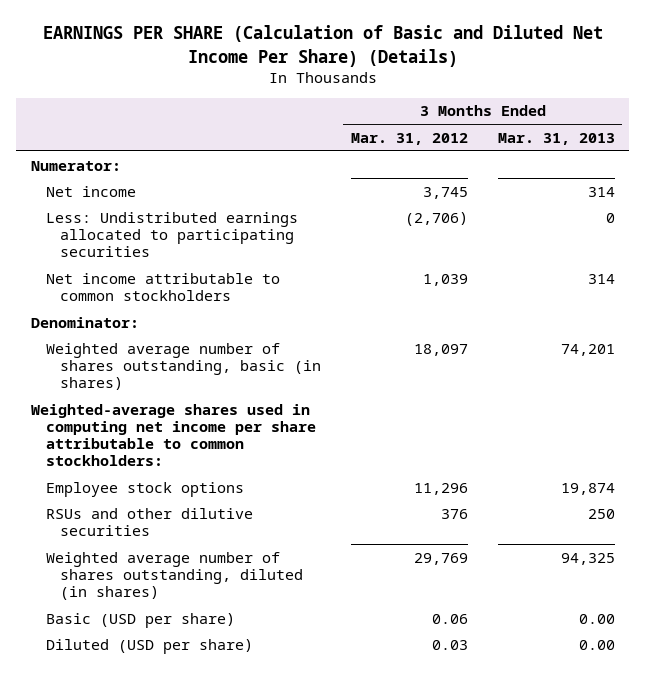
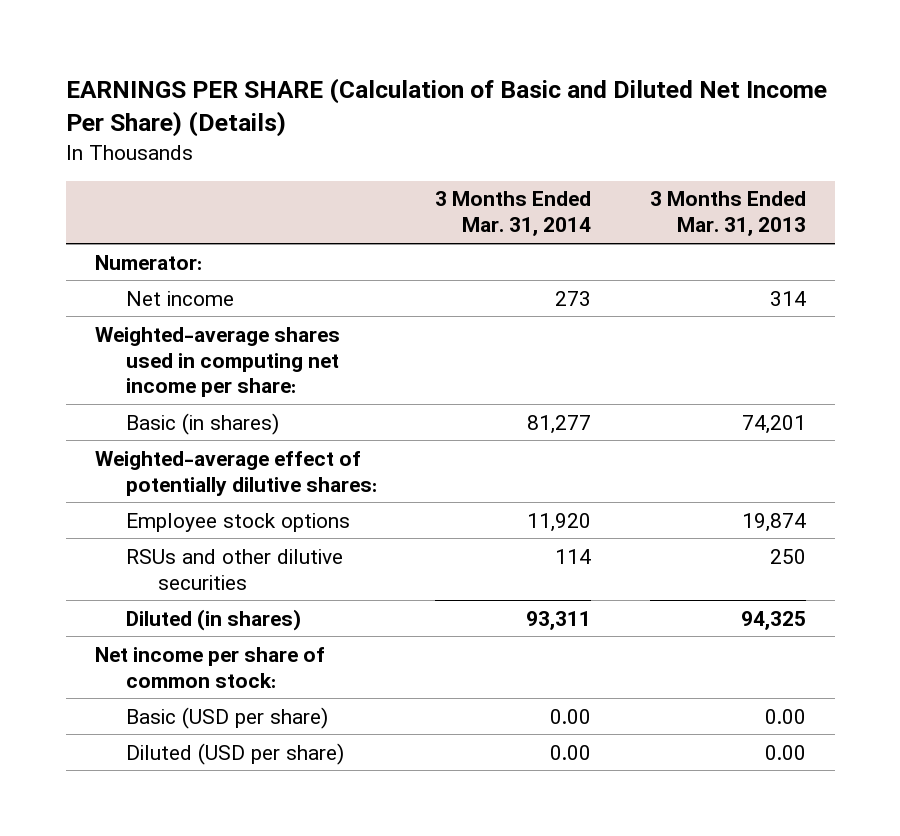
[350,132,468,145] Mar. 31, 2012 -> none
none -> [435,191,592,237] 3 Months Ended Mar. 31, 2014
[45,211,298,257] Less: Undistributed earnings allocated to participating securities -> none
[45,272,280,301] Net income attributable to common stockholders -> none
[31,316,140,328] Denominator: -> none
none -> [94,326,340,398] Weighted-average shares used in computing net income per share:
[45,342,321,390] Weighted average number of shares outstanding, basic (in shares) -> [126,412,280,435] Basic (in shares)
[31,403,316,466] Weighted-average shares used in computing net income per share attributable to common stockholders: -> [94,450,378,496] Weighted-average effect of potentially dilutive shares:
[45,551,303,600] Weighted average number of shares outstanding, diluted (in shares) -> [126,608,302,631] Diluted (in shares)
none -> [94,646,325,688] Net income per share of common stock:

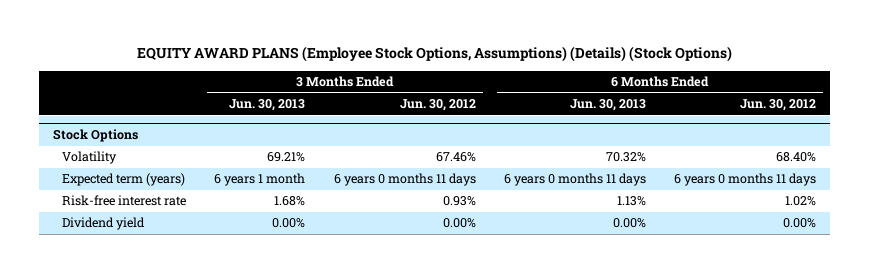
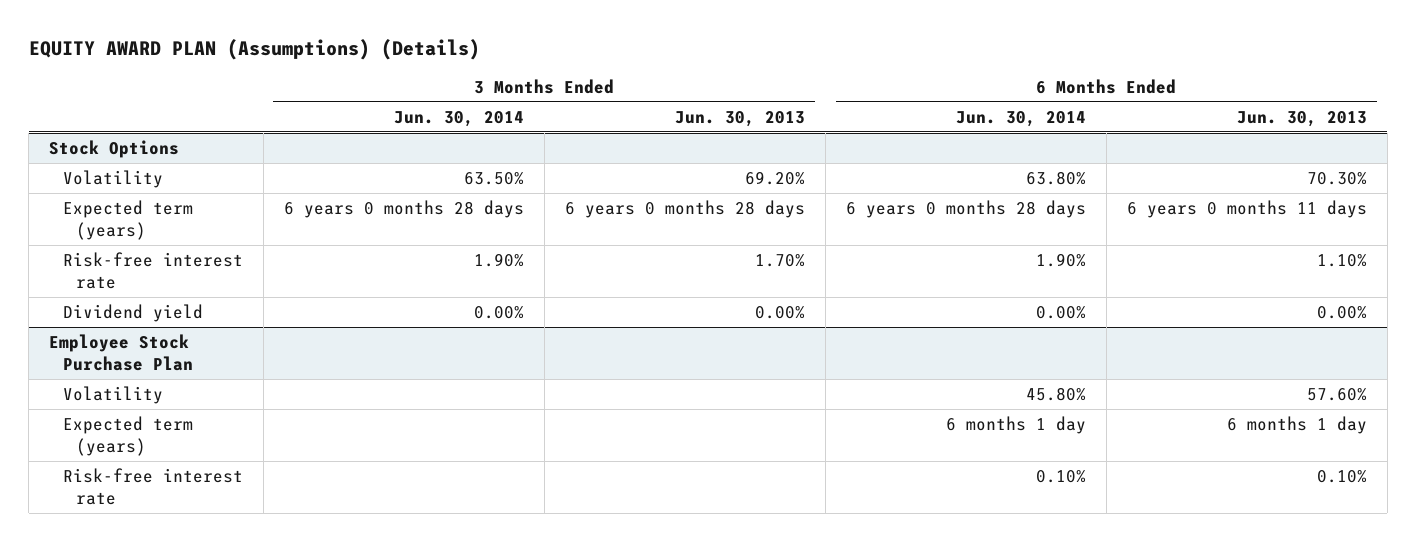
[136,46,732,63] EQUITY AWARD PLANS (Employee Stock Options, Assumptions) (Details) (Stock Options) -> [28,39,480,61] EQUITY AWARD PLAN (Assumptions) (Details)
[399,99,476,112] Jun. 30, 2012 -> none
[740,99,817,112] Jun. 30, 2012 -> none
none -> [393,110,524,127] Jun. 30, 2014
none -> [955,110,1086,127] Jun. 30, 2014
[267,152,306,163] 69.21% -> [744,170,805,185] 69.20%
[606,152,647,163] 70.32% -> [1306,171,1367,185] 70.30%
[214,173,306,187] 6 years 1 month -> [564,199,805,218] 6 years 0 months 28 days
[274,196,306,207] 1.68% -> [754,253,805,267] 1.70%
[617,196,647,207] 1.13% -> [1316,253,1367,267] 1.10%
none -> [49,333,193,371] Employee Stock Purchase Plan
none -> [62,385,163,404] Volatility
none -> [62,415,193,456] Expected term (years)
none -> [62,467,243,505] Risk-free interest rate

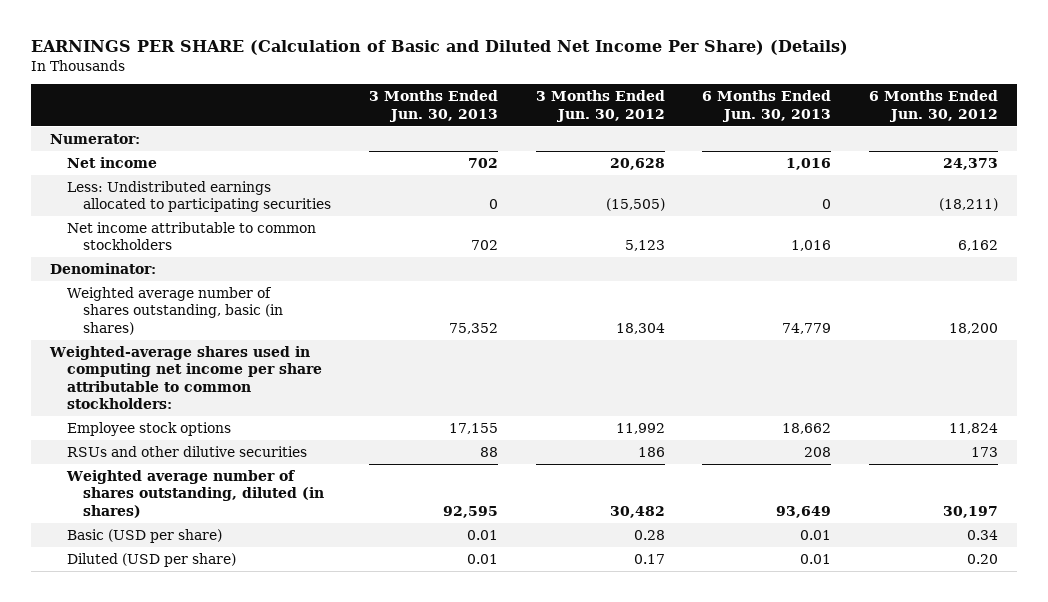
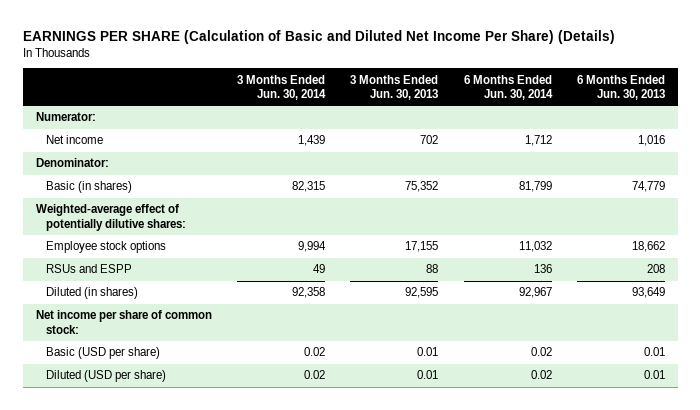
[535,90,665,122] 3 Months Ended Jun. 30, 2012 -> none
[869,90,999,122] 6 Months Ended Jun. 30, 2012 -> none
none -> [236,74,326,101] 3 Months Ended Jun. 30, 2014
none -> [463,74,553,101] 6 Months Ended Jun. 30, 2014
[66,180,332,213] Less: Undistributed earnings allocated to participating securities -> none
[66,221,316,251] Net income attributable to common stockholders -> none
[66,286,284,335] Weighted average number of shares outstanding, basic (in shares) -> [45,181,132,194] Basic (in shares)
[49,345,322,410] Weighted-average shares used in computing net income per share attributable to common stockholders: -> [35,204,186,231] Weighted-average effect of potentially dilutive shares:
[66,445,307,457] RSUs and other dilutive securities -> [45,264,132,274] RSUs and ESPP
[65,469,325,518] Weighted average number of shares outstanding, diluted (in shares) -> [45,287,138,300] Diluted (in shares)
none -> [35,310,212,334] Net income per share of common stock:

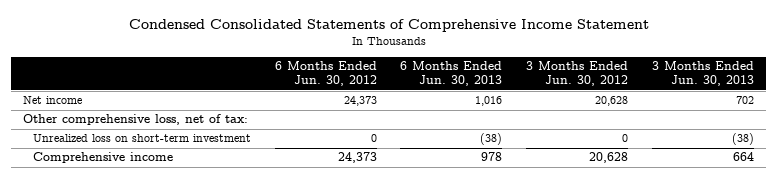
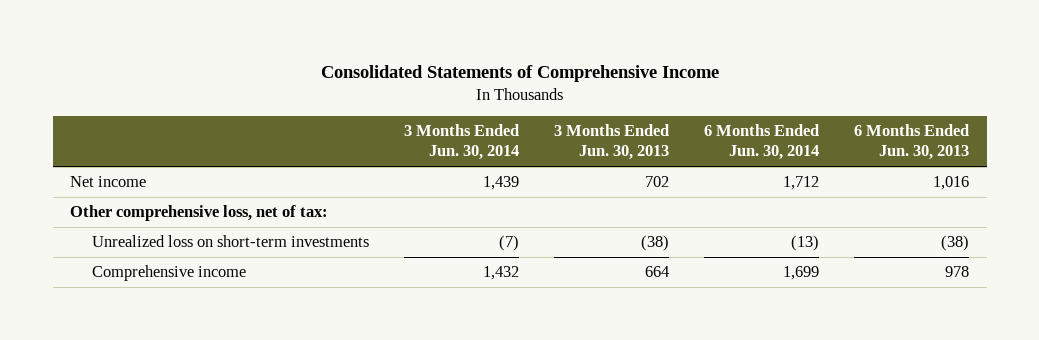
[128,19,649,33] Condensed Consolidated Statements of Comprehensive Income Statement -> [320,65,719,83] Consolidated Statements of Comprehensive Income
[274,61,377,87] 6 Months Ended Jun. 30, 2012 -> none
[526,61,629,87] 3 Months Ended Jun. 30, 2012 -> none
none -> [404,124,520,161] 3 Months Ended Jun. 30, 2014
none -> [704,124,820,161] 6 Months Ended Jun. 30, 2014
[32,134,251,143] Unrealized loss on short-term investment -> [92,235,370,248] Unrealized loss on short-term investments

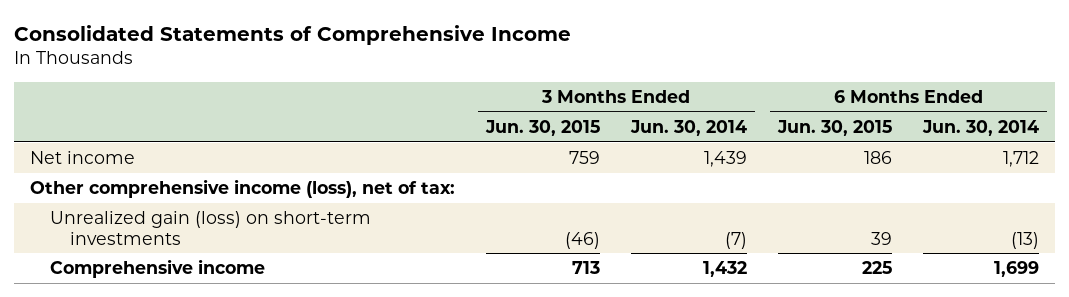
[554,124,670,161] 3 Months Ended Jun. 30, 2013 -> none
[854,124,970,161] 6 Months Ended Jun. 30, 2013 -> none
none -> [484,119,600,136] Jun. 30, 2015
none -> [777,119,893,136] Jun. 30, 2015
[70,205,329,222] Other comprehensive loss, net of tax: -> [29,179,455,199] Other comprehensive income (loss), net of tax:
[92,235,370,248] Unrealized loss on short-term investments -> [49,211,371,245] Unrealized gain (loss) on short-term investments

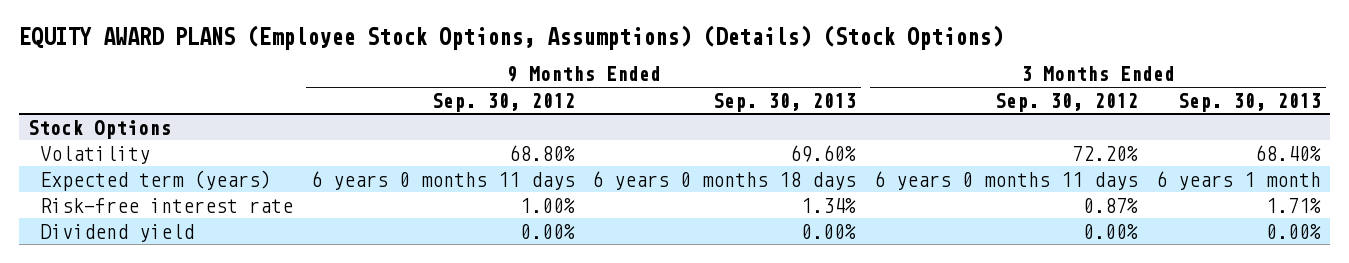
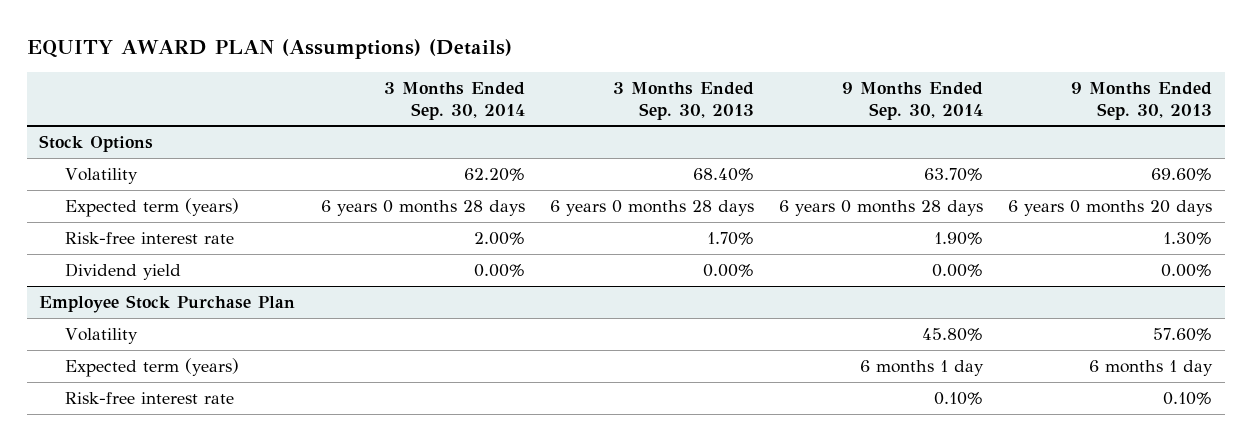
[19,24,1004,50] EQUITY AWARD PLANS (Employee Stock Options, Assumptions) (Details) (Stock Options) -> [26,39,512,60] EQUITY AWARD PLAN (Assumptions) (Details)
[431,92,575,112] Sep. 30, 2012 -> none
[995,92,1139,112] Sep. 30, 2012 -> none
none -> [383,81,525,120] 3 Months Ended Sep. 30, 2014
none -> [842,81,984,120] 9 Months Ended Sep. 30, 2014
[592,170,857,190] 6 years 0 months 18 days -> [1008,200,1213,217] 6 years 0 months 20 days
[1156,170,1322,190] 6 years 1 month -> [549,200,754,217] 6 years 0 months 28 days
[801,197,857,213] 1.34% -> [1163,232,1213,246] 1.30%
[1266,197,1322,213] 1.71% -> [706,232,754,246] 1.70%
none -> [39,295,296,314] Employee Stock Purchase Plan
none -> [65,328,139,345] Volatility
none -> [65,358,240,378] Expected term (years)
none -> [65,392,235,405] Risk-free interest rate

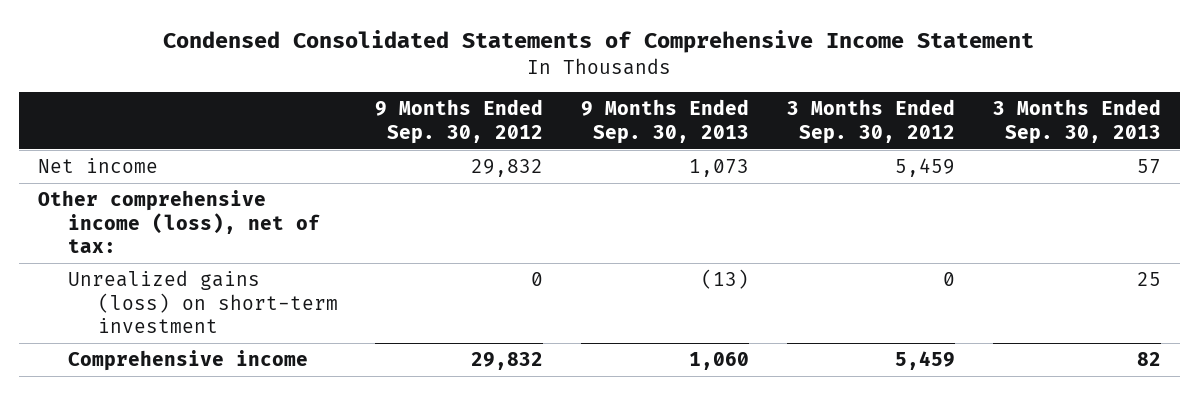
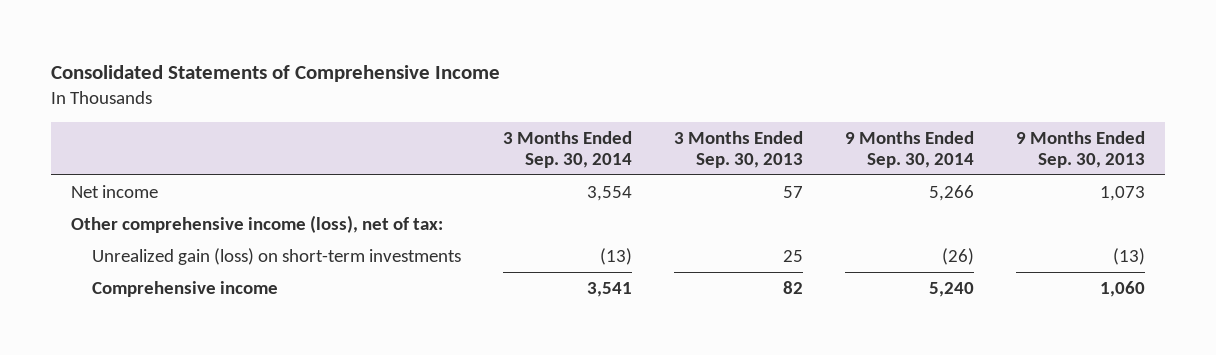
[163,30,1035,54] Condensed Consolidated Statements of Comprehensive Income Statement -> [50,64,500,82] Consolidated Statements of Comprehensive Income
[375,99,544,144] 9 Months Ended Sep. 30, 2012 -> none
[787,99,956,144] 3 Months Ended Sep. 30, 2012 -> none
none -> [503,130,633,168] 3 Months Ended Sep. 30, 2014
none -> [844,130,974,168] 9 Months Ended Sep. 30, 2014
[67,269,338,334] Unrealized gains (loss) on short-term investment -> [92,247,462,265] Unrealized gain (loss) on short-term investments

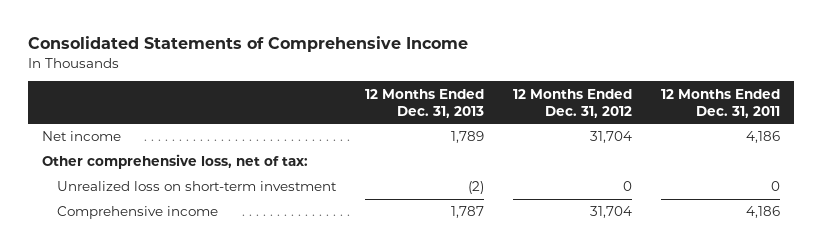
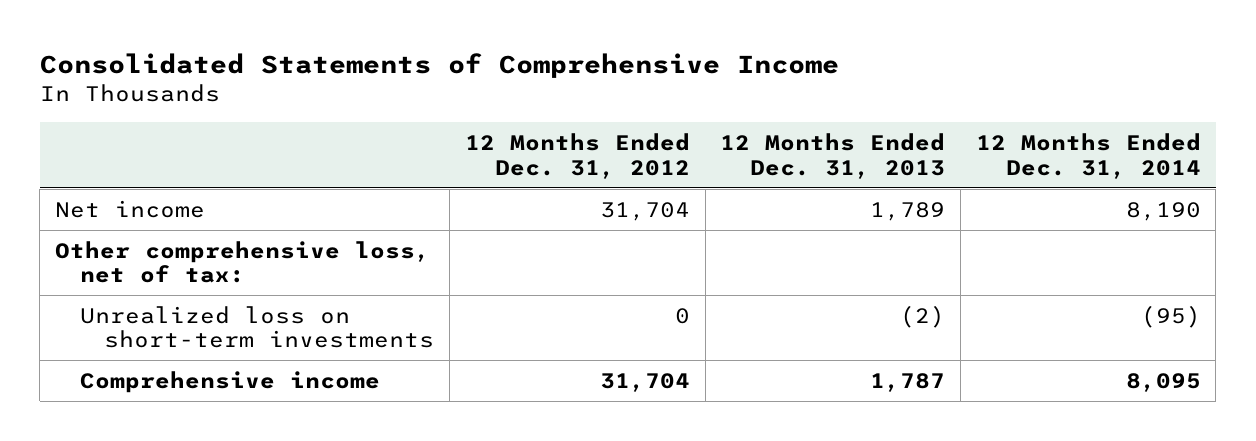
[660,88,780,118] 12 Months Ended Dec. 31, 2011 -> none
none -> [975,133,1201,179] 12 Months Ended Dec. 31, 2014
[57,181,338,192] Unrealized loss on short-term investment -> [79,305,435,349] Unrealized loss on short-term investments

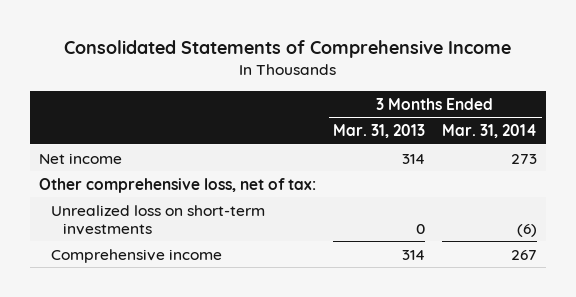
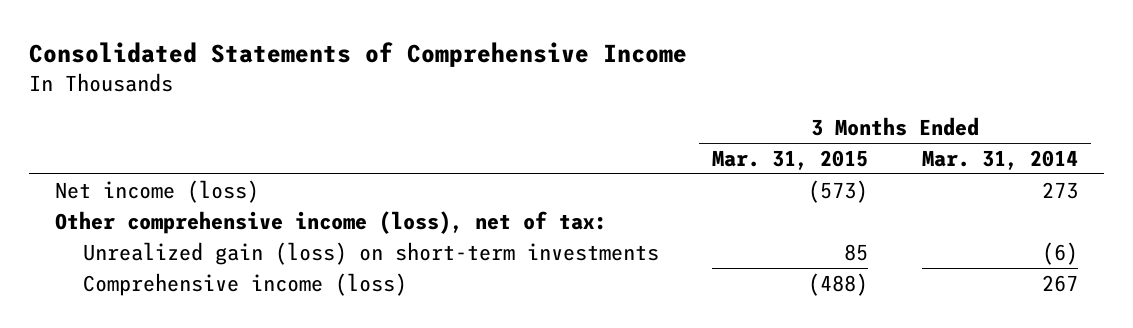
[333,123,426,138] Mar. 31, 2013 -> none
none -> [712,149,869,170] Mar. 31, 2015
[39,152,123,164] Net income -> [55,179,260,203] Net income (loss)
[39,177,317,193] Other comprehensive loss, net of tax: -> [55,210,608,234] Other comprehensive income (loss), net of tax:
[51,204,266,235] Unrealized loss on short-term investments -> [83,241,660,265] Unrealized gain (loss) on short-term investments
[51,248,223,263] Comprehensive income -> [83,272,408,296] Comprehensive income (loss)

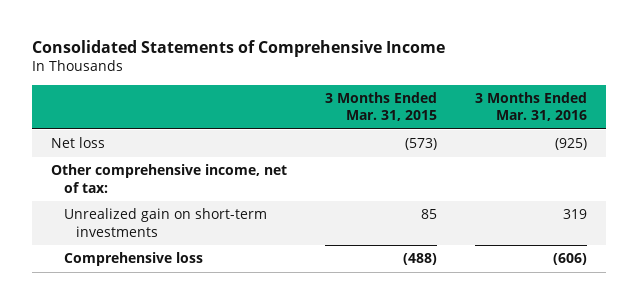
[921,149,1078,170] Mar. 31, 2014 -> none
none -> [475,92,588,122] 3 Months Ended Mar. 31, 2016
[55,179,260,203] Net income (loss) -> [50,137,105,149] Net loss
[55,210,608,234] Other comprehensive income (loss), net of tax: -> [50,164,287,193] Other comprehensive income, net of tax:
[83,241,660,265] Unrealized gain (loss) on short-term investments -> [63,208,267,237] Unrealized gain on short-term investments
[83,272,408,296] Comprehensive income (loss) -> [63,252,203,267] Comprehensive loss

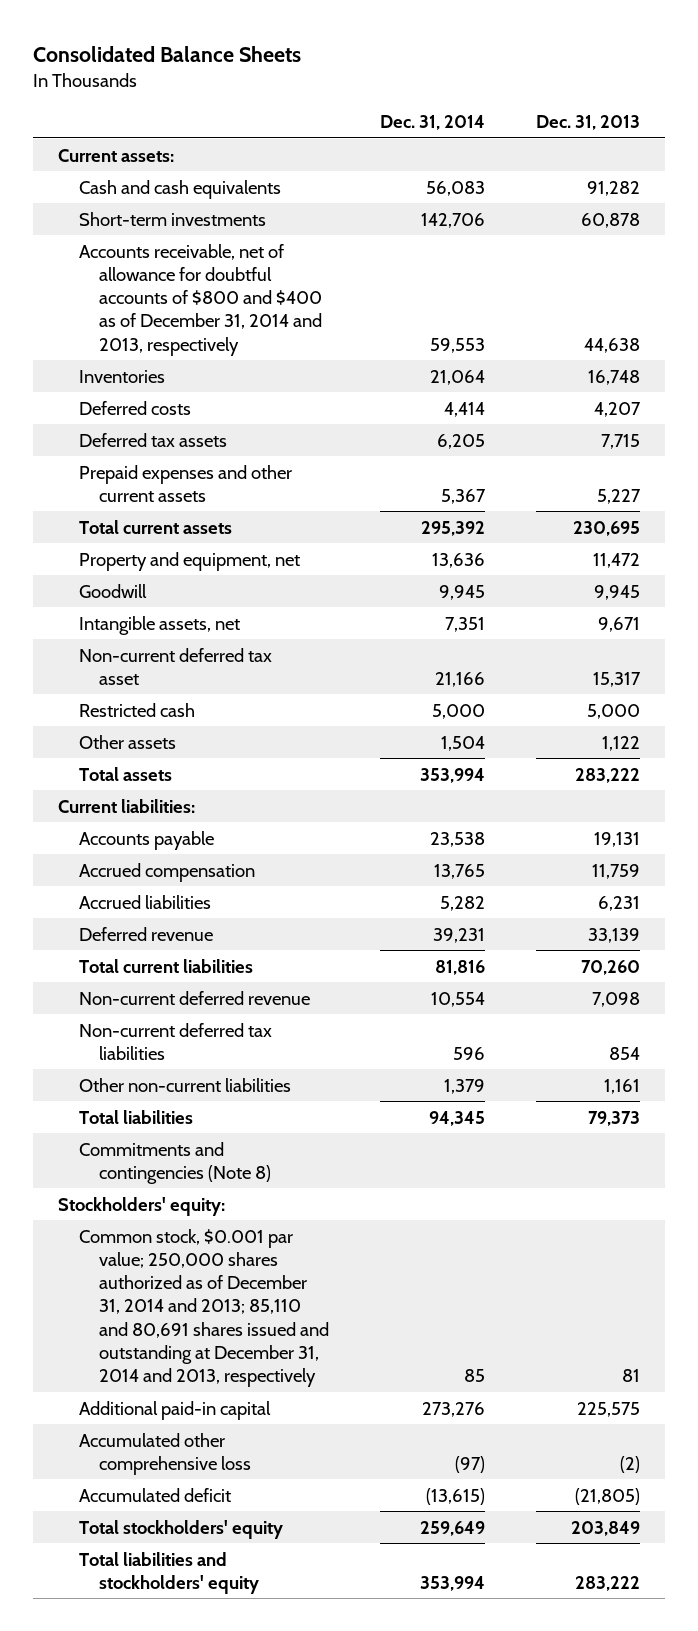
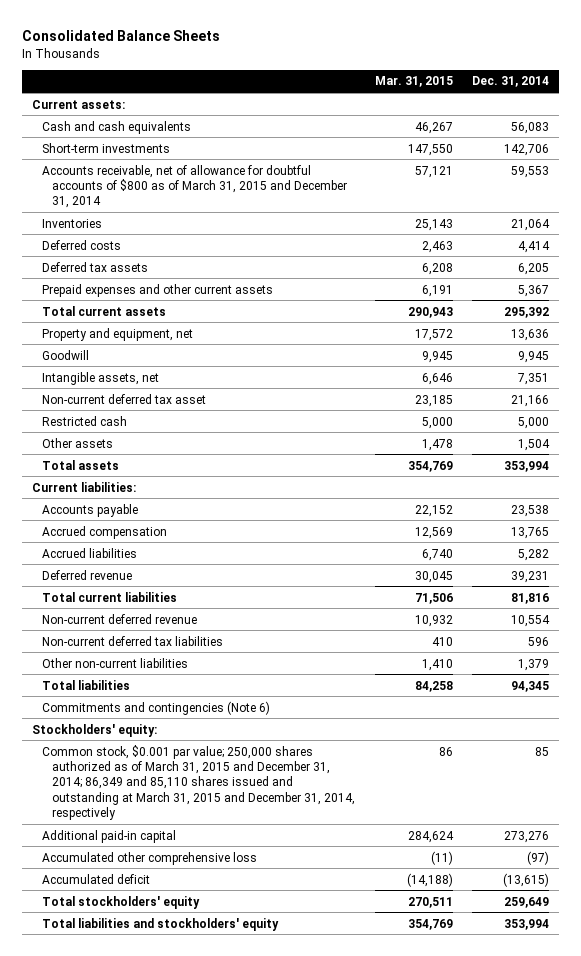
[535,115,640,131] Dec. 31, 2013 -> none
none -> [374,76,453,88] Mar. 31, 2015
[78,243,323,356] Accounts receivable, net of allowance for doubtful accounts of $800 and $400 as of December 31, 2014 and 2013, respectively -> [42,164,348,209] Accounts receivable, net of allowance for doubtful accounts of $800 as of March 31, 2015 and December 31, 2014
[78,1141,272,1184] Commitments and contingencies (Note 8) -> [42,700,271,715] Commitments and contingencies (Note 6)
[78,1228,330,1388] Common stock, $0.001 par value; 250,000 shares authorized as of December 31, 2014 and 2013; 85,110 and 80,691 shares issued and outstanding at December 31, 2014 and 2013, respectively -> [42,744,356,821] Common stock, $0.001 par value; 250,000 shares authorized as of March 31, 2015 and December 31, 2014; 86,349 and 85,110 shares issued and outstanding at March 31, 2015 and December 31, 2014, respectively

